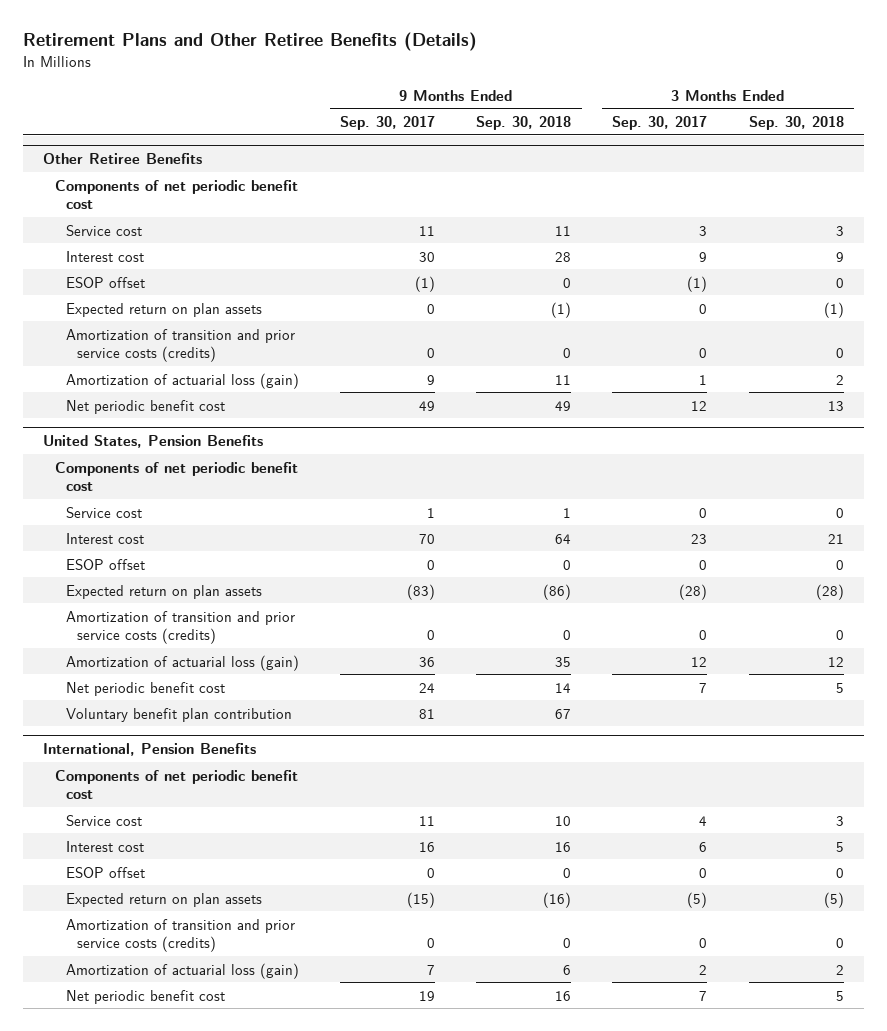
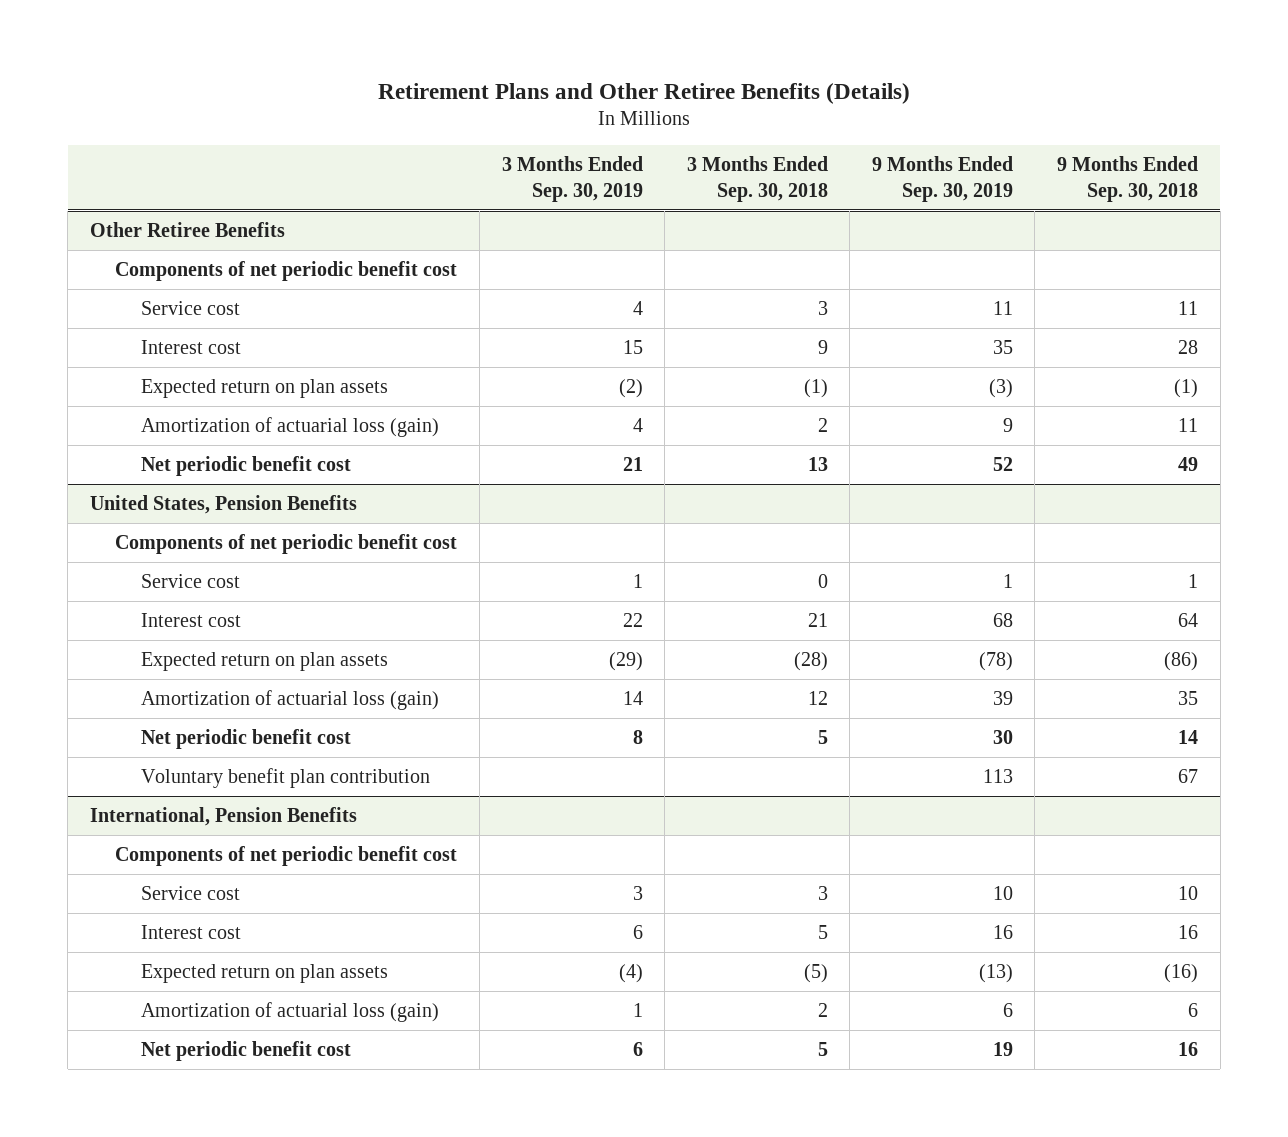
[340,115,436,130] Sep. 30, 2017 -> none
[612,115,708,130] Sep. 30, 2017 -> none
none -> [501,156,643,202] 3 Months Ended Sep. 30, 2019
none -> [871,156,1013,202] 9 Months Ended Sep. 30, 2019
[65,276,145,288] ESOP offset -> none
[65,328,295,363] Amortization of transition and prior service costs (credits) -> none
[65,558,145,570] ESOP offset -> none
[65,610,295,645] Amortization of transition and prior service costs (credits) -> none
[65,866,145,878] ESOP offset -> none
[65,918,295,953] Amortization of transition and prior service costs (credits) -> none

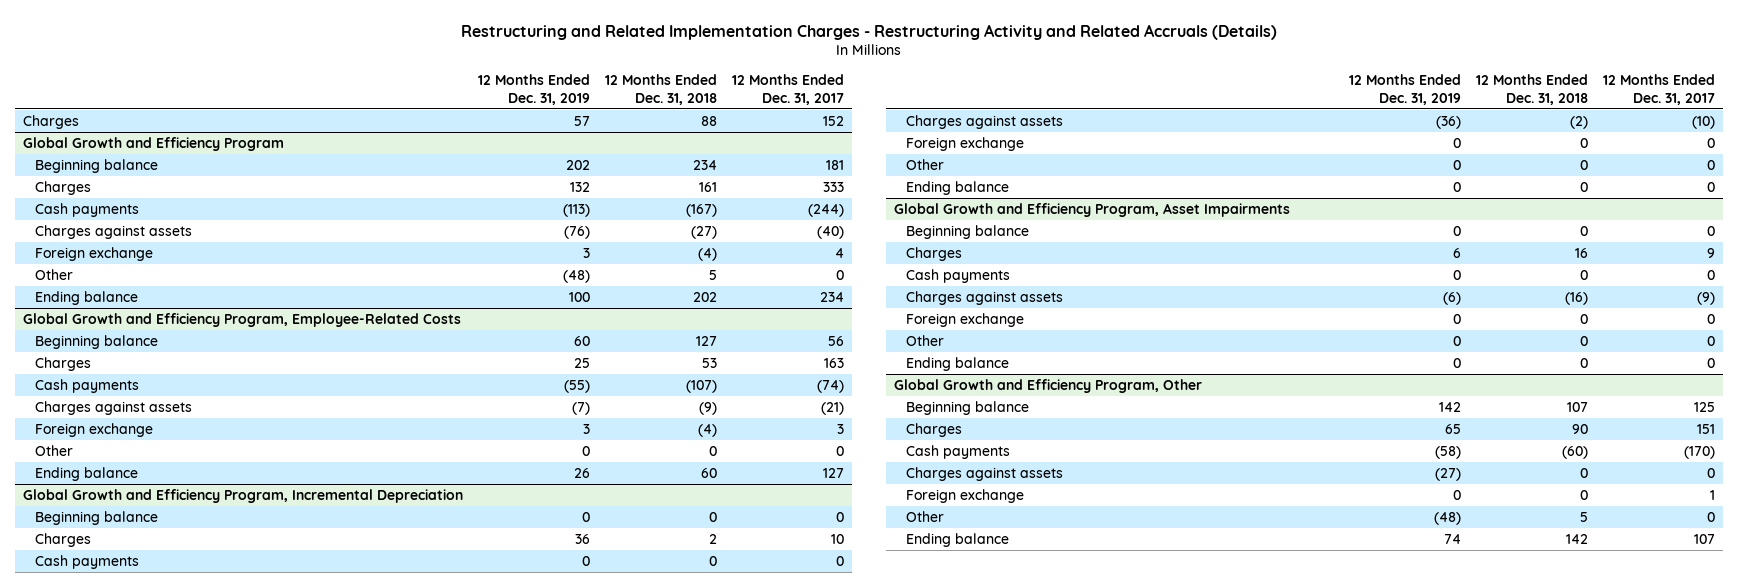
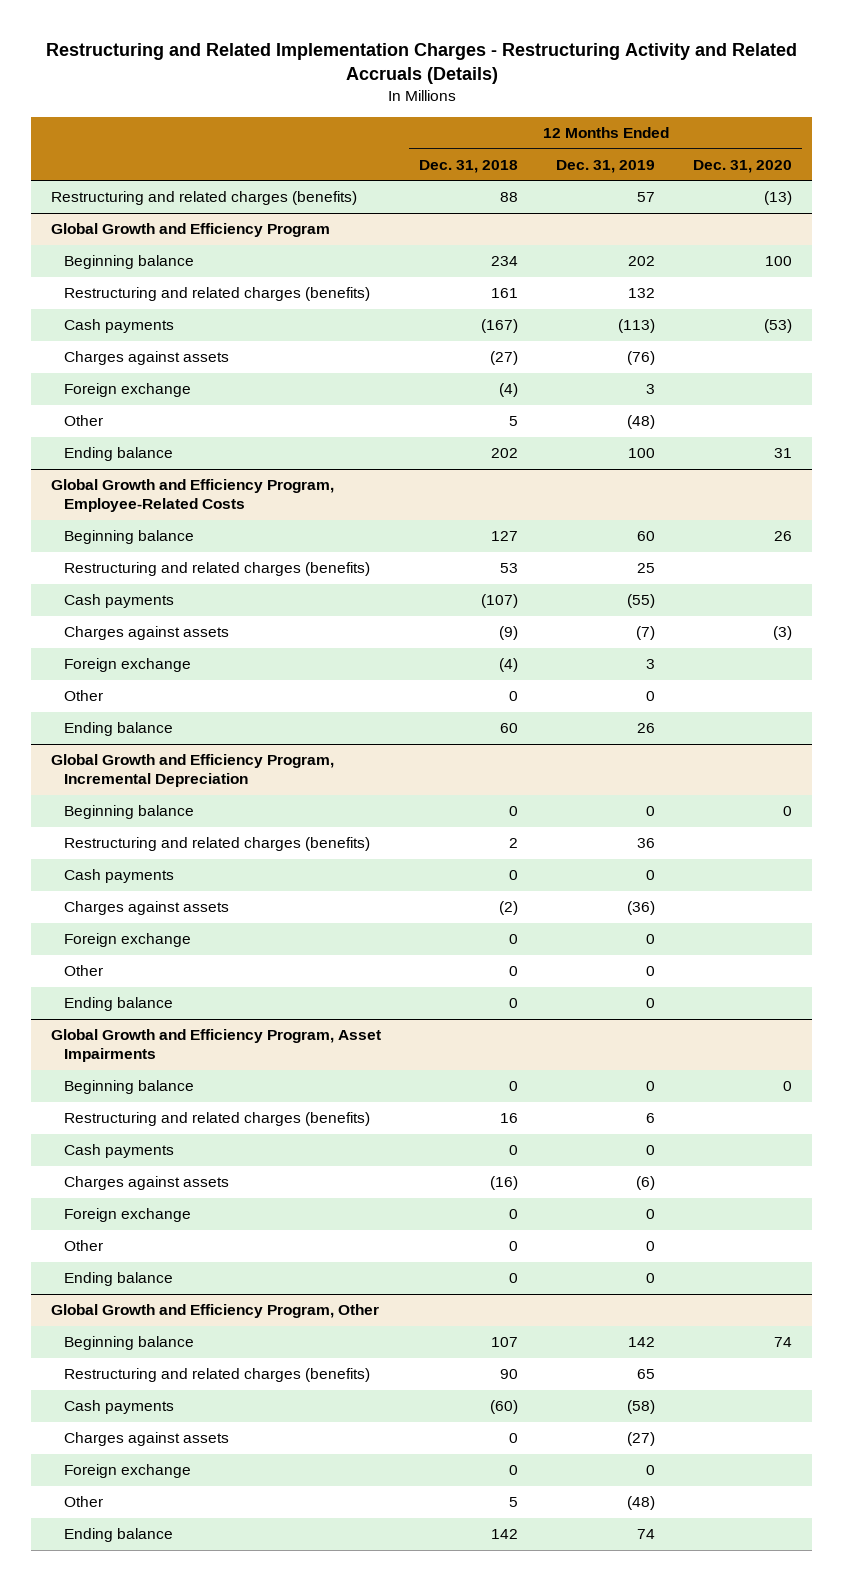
[732,74,845,105] 12 Months Ended Dec. 31, 2017 -> none
none -> [693,159,793,173] Dec. 31, 2020
[22,114,79,129] Charges -> [50,191,357,206] Restructuring and related charges (benefits)
[34,180,91,195] Charges -> [63,287,370,302] Restructuring and related charges (benefits)
[34,356,91,371] Charges -> [63,562,370,577] Restructuring and related charges (benefits)
[34,532,91,547] Charges -> [63,837,370,852] Restructuring and related charges (benefits)
[906,246,963,261] Charges -> [63,1112,370,1127] Restructuring and related charges (benefits)
[906,422,963,437] Charges -> [63,1368,370,1383] Restructuring and related charges (benefits)

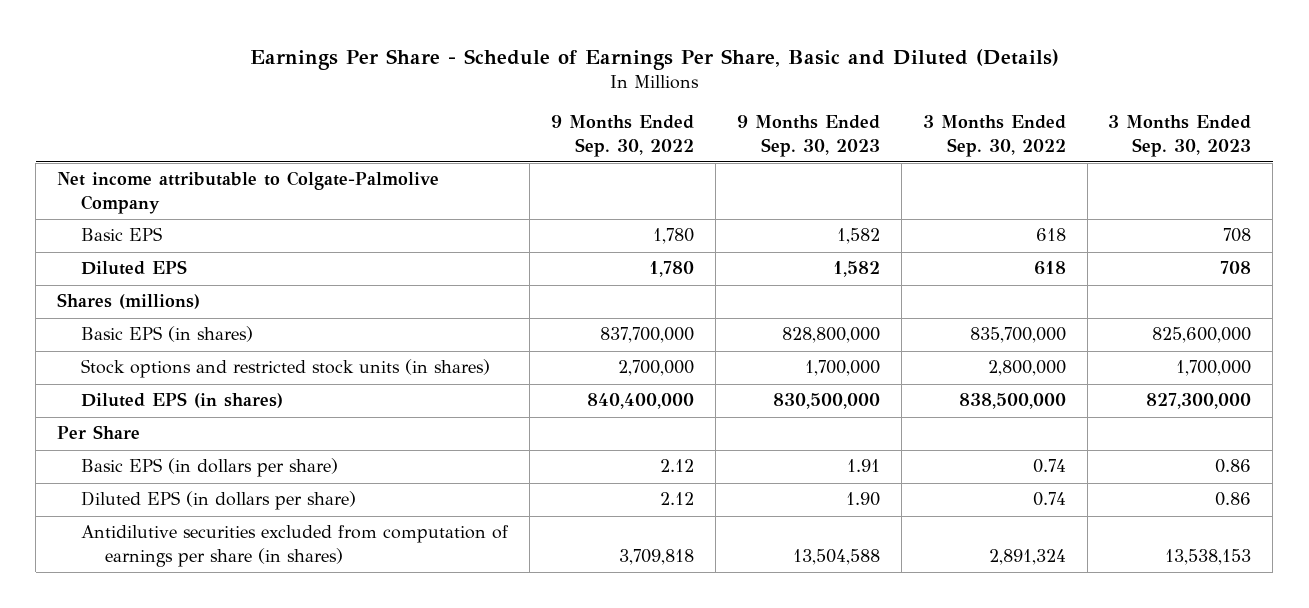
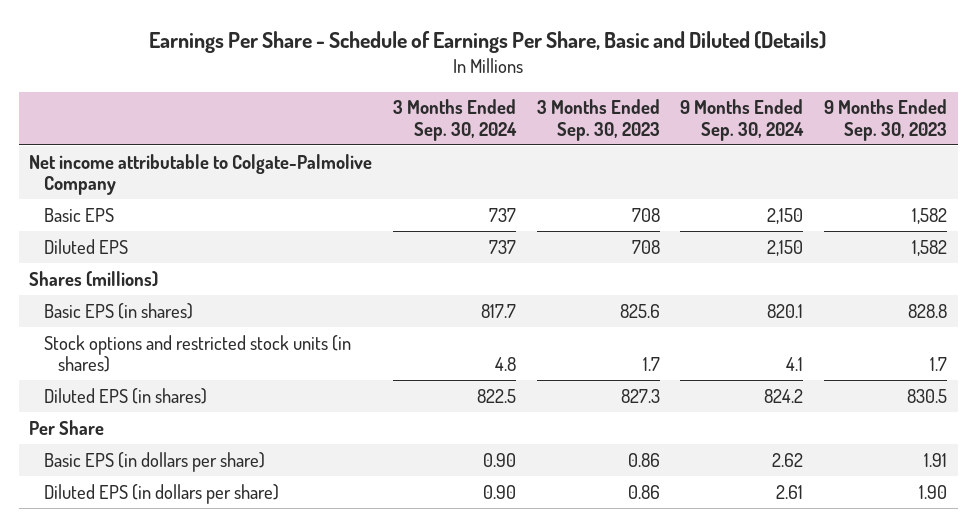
[550,115,694,157] 9 Months Ended Sep. 30, 2022 -> none
[922,115,1066,157] 3 Months Ended Sep. 30, 2022 -> none
none -> [392,99,517,141] 3 Months Ended Sep. 30, 2024
none -> [680,99,805,141] 9 Months Ended Sep. 30, 2024
[781,327,880,344] 828,800,000 -> [908,303,948,318] 828.8
[1152,327,1252,344] 825,600,000 -> [619,303,660,318] 825.6
[804,360,880,377] 1,700,000 -> [930,357,948,372] 1.7
[1176,360,1252,377] 1,700,000 -> [642,357,660,372] 1.7
[772,393,880,410] 830,500,000 -> [907,388,948,403] 830.5
[1146,393,1252,410] 827,300,000 -> [620,388,660,403] 827.3
[81,525,510,567] Antidilutive securities excluded from computation of earnings per share (in shares) -> none

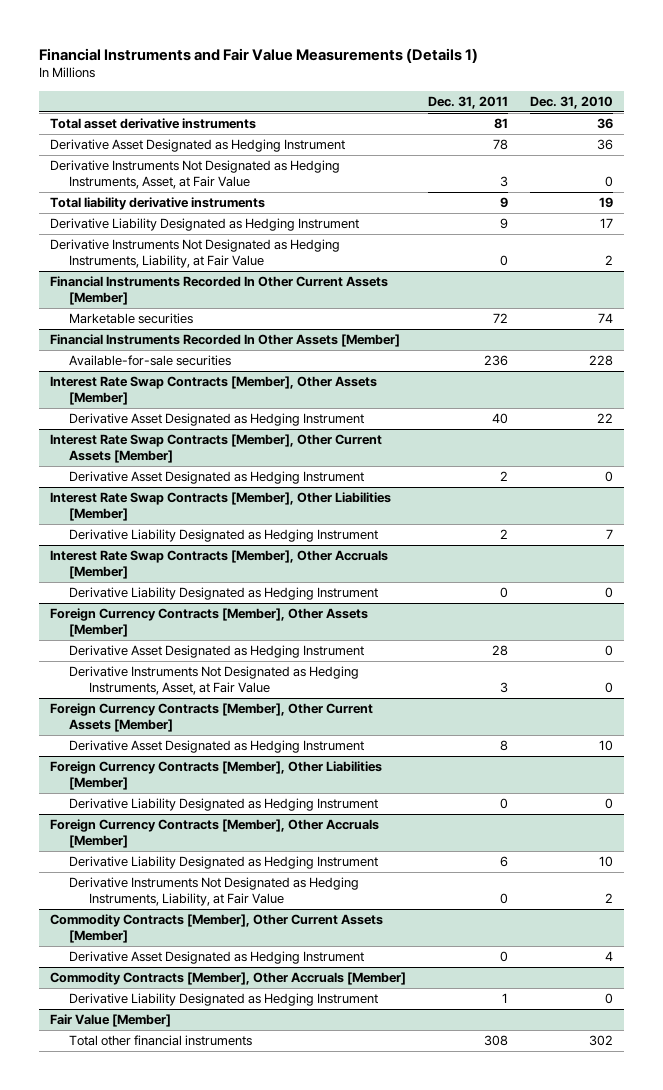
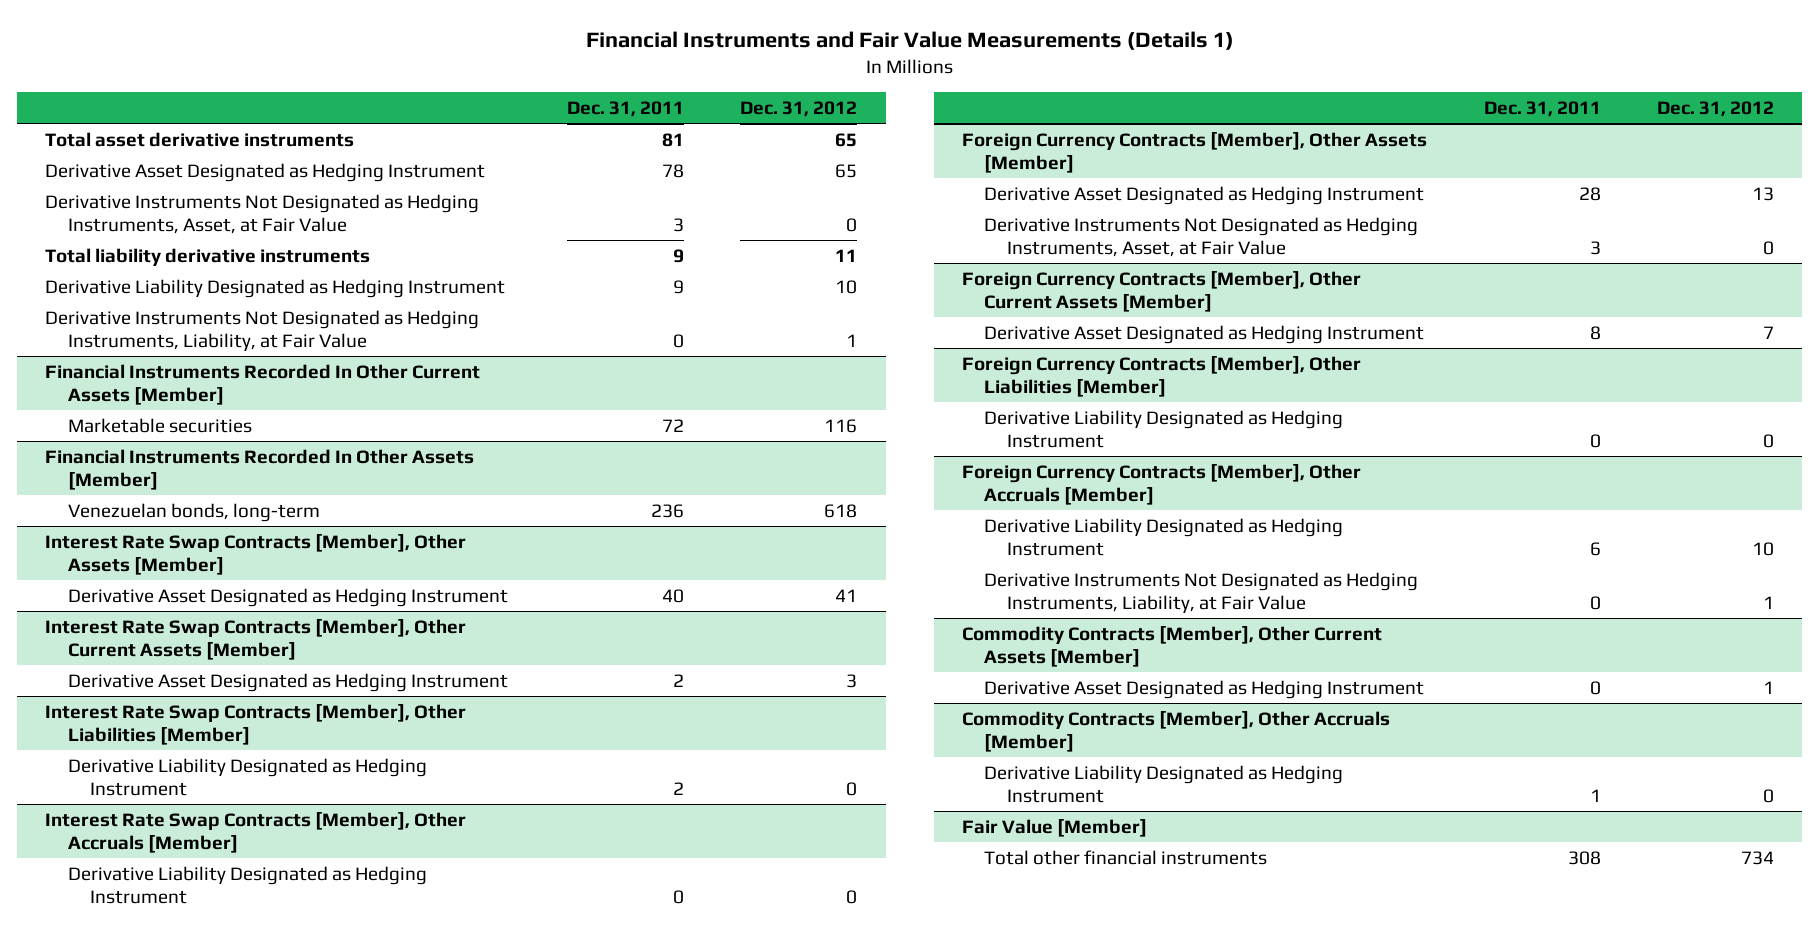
[529,95,613,109] Dec. 31, 2010 -> none
none -> [740,100,858,117] Dec. 31, 2012
[69,355,232,367] Available-for-sale securities -> [67,502,320,522] Venezuelan bonds, long-term

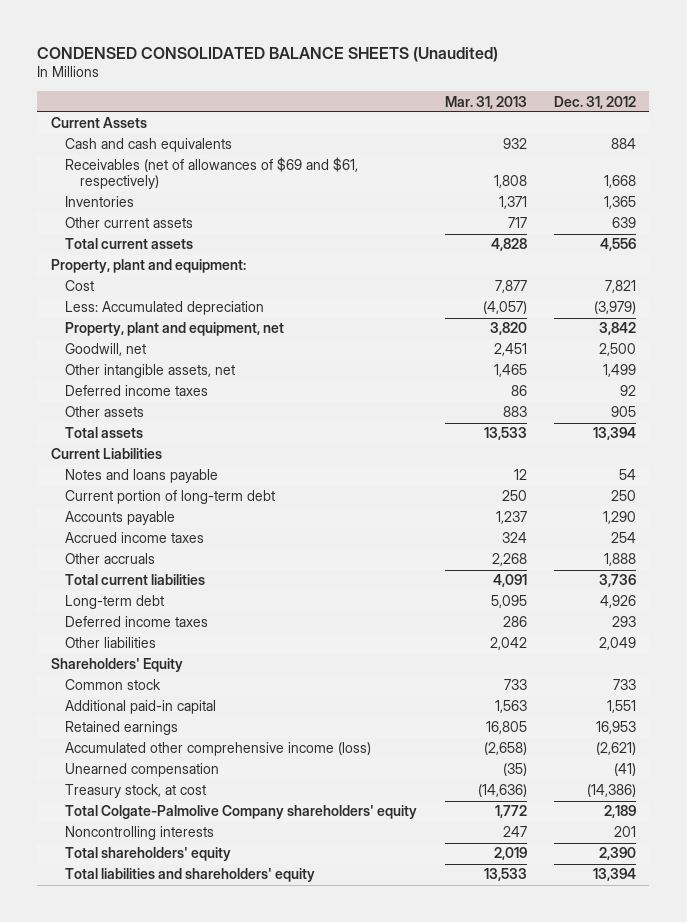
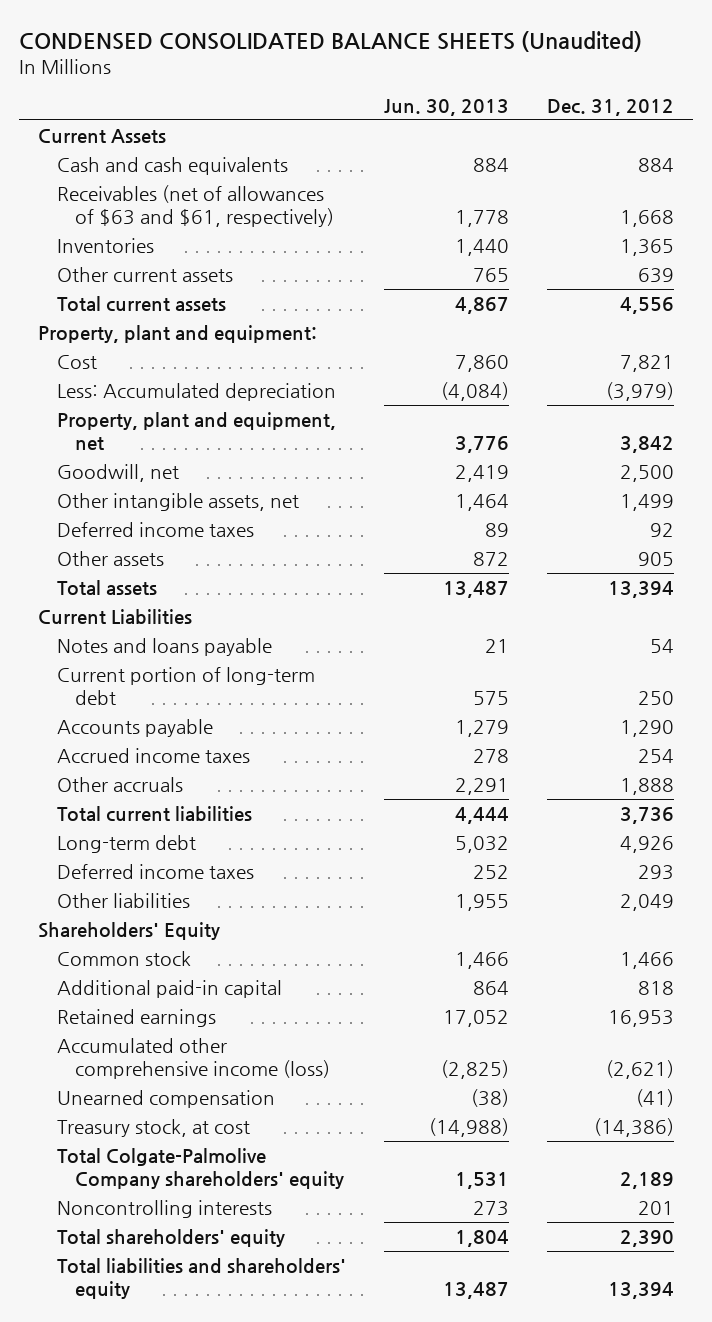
[444,95,527,109] Mar. 31, 2013 -> none
none -> [383,99,509,117] Jun. 30, 2013
[65,157,359,190] Receivables (net of allowances of $69 and $61, respectively) -> [56,184,335,227] Receivables (net of allowances of $63 and $61, respectively)
[612,679,636,691] 733 -> [620,951,675,969] 1,466
[606,700,636,714] 1,551 -> [638,980,675,995] 818

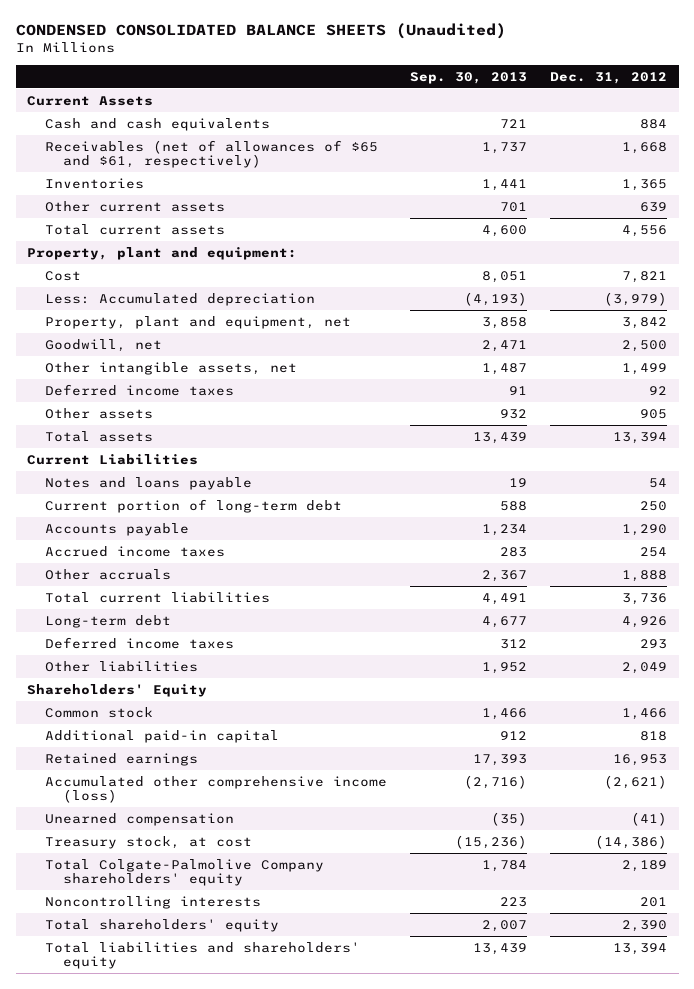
[383,99,509,117] Jun. 30, 2013 -> none
none -> [409,71,527,84] Sep. 30, 2013
[56,184,335,227] Receivables (net of allowances of $63 and $61, respectively) -> [44,139,378,169] Receivables (net of allowances of $65 and $61, respectively)

